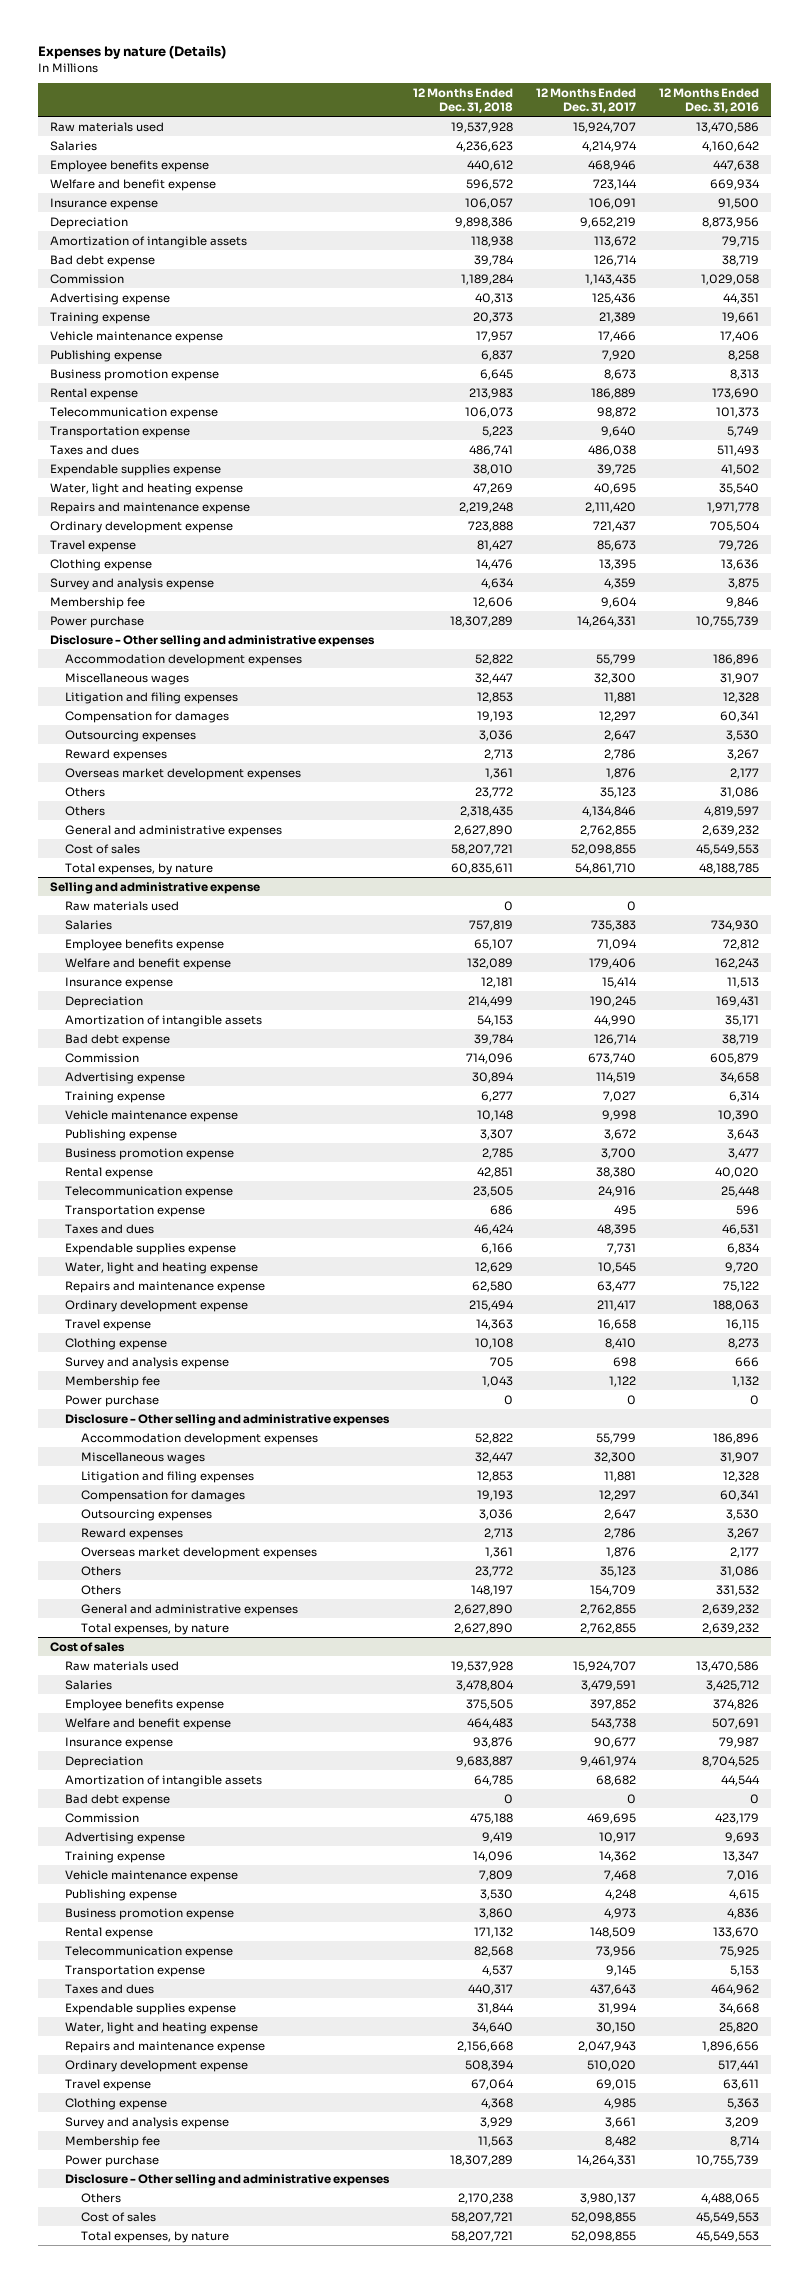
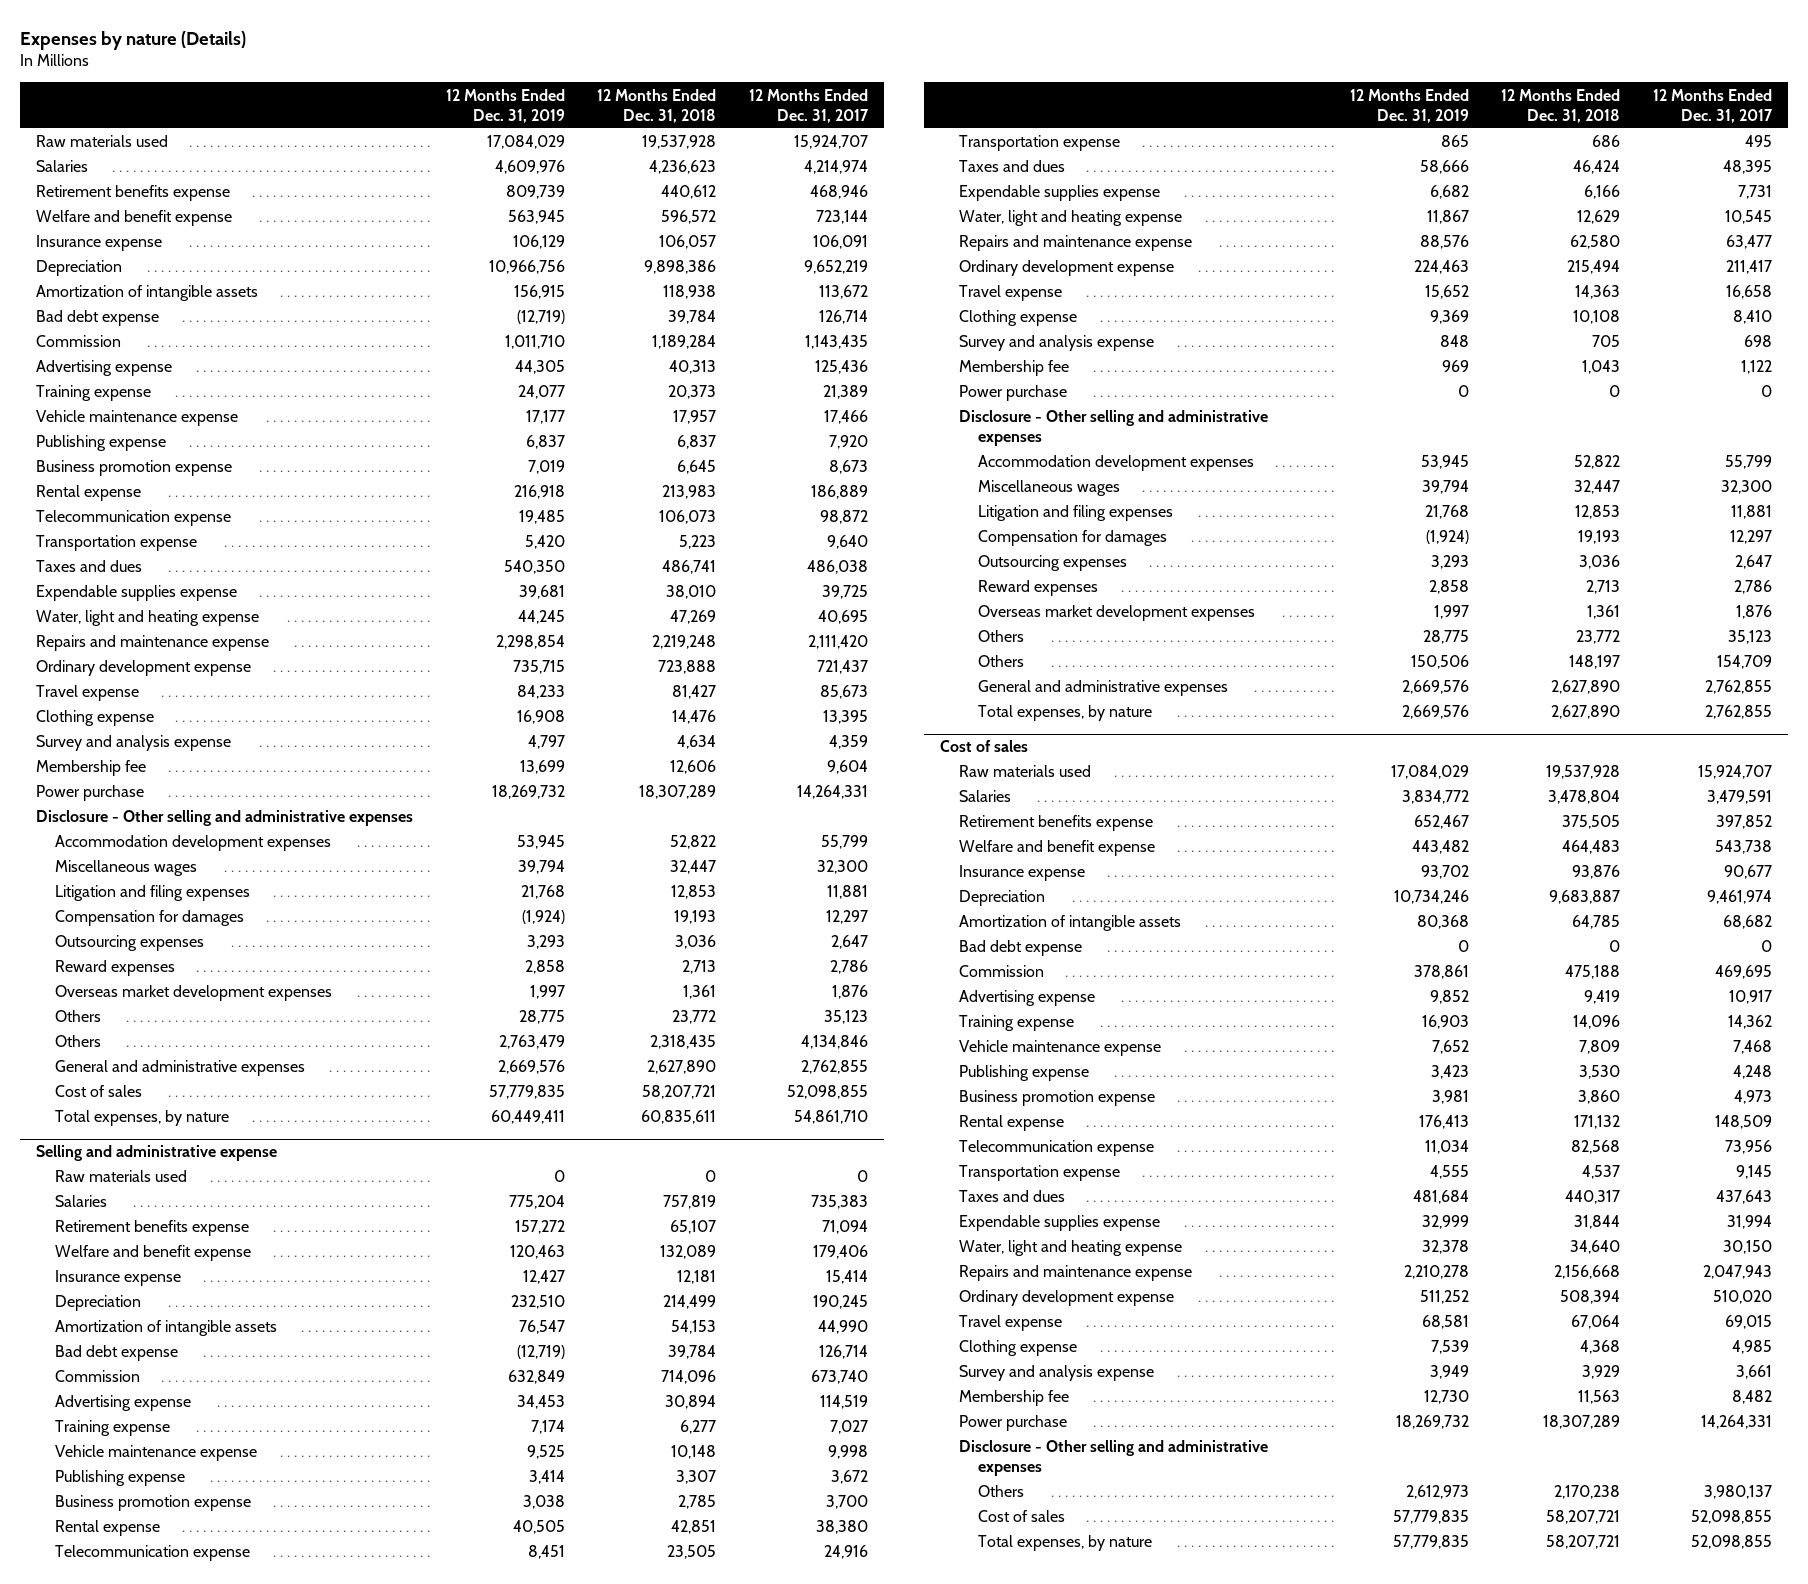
[659,87,760,114] 12 Months Ended Dec. 31, 2016 -> none
none -> [445,88,565,123] 12 Months Ended Dec. 31, 2019
[49,159,209,172] Employee benefits expense -> [36,185,231,202] Retirement benefits expense
[65,938,225,951] Employee benefits expense -> [55,1220,250,1237] Retirement benefits expense
[65,1698,225,1711] Employee benefits expense -> [959,815,1154,832] Retirement benefits expense

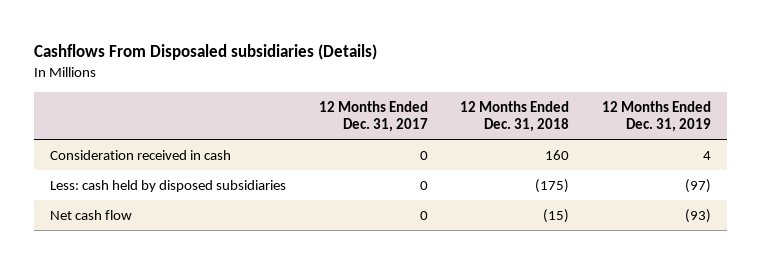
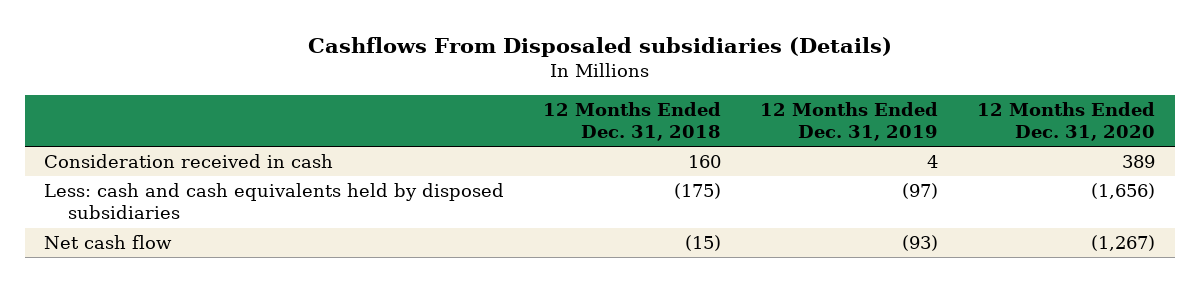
[318,100,428,133] 12 Months Ended Dec. 31, 2017 -> none
none -> [977,101,1156,141] 12 Months Ended Dec. 31, 2020
[50,179,287,192] Less: cash held by disposed subsidiaries -> [44,183,505,220] Less: cash and cash equivalents held by disposed subsidiaries

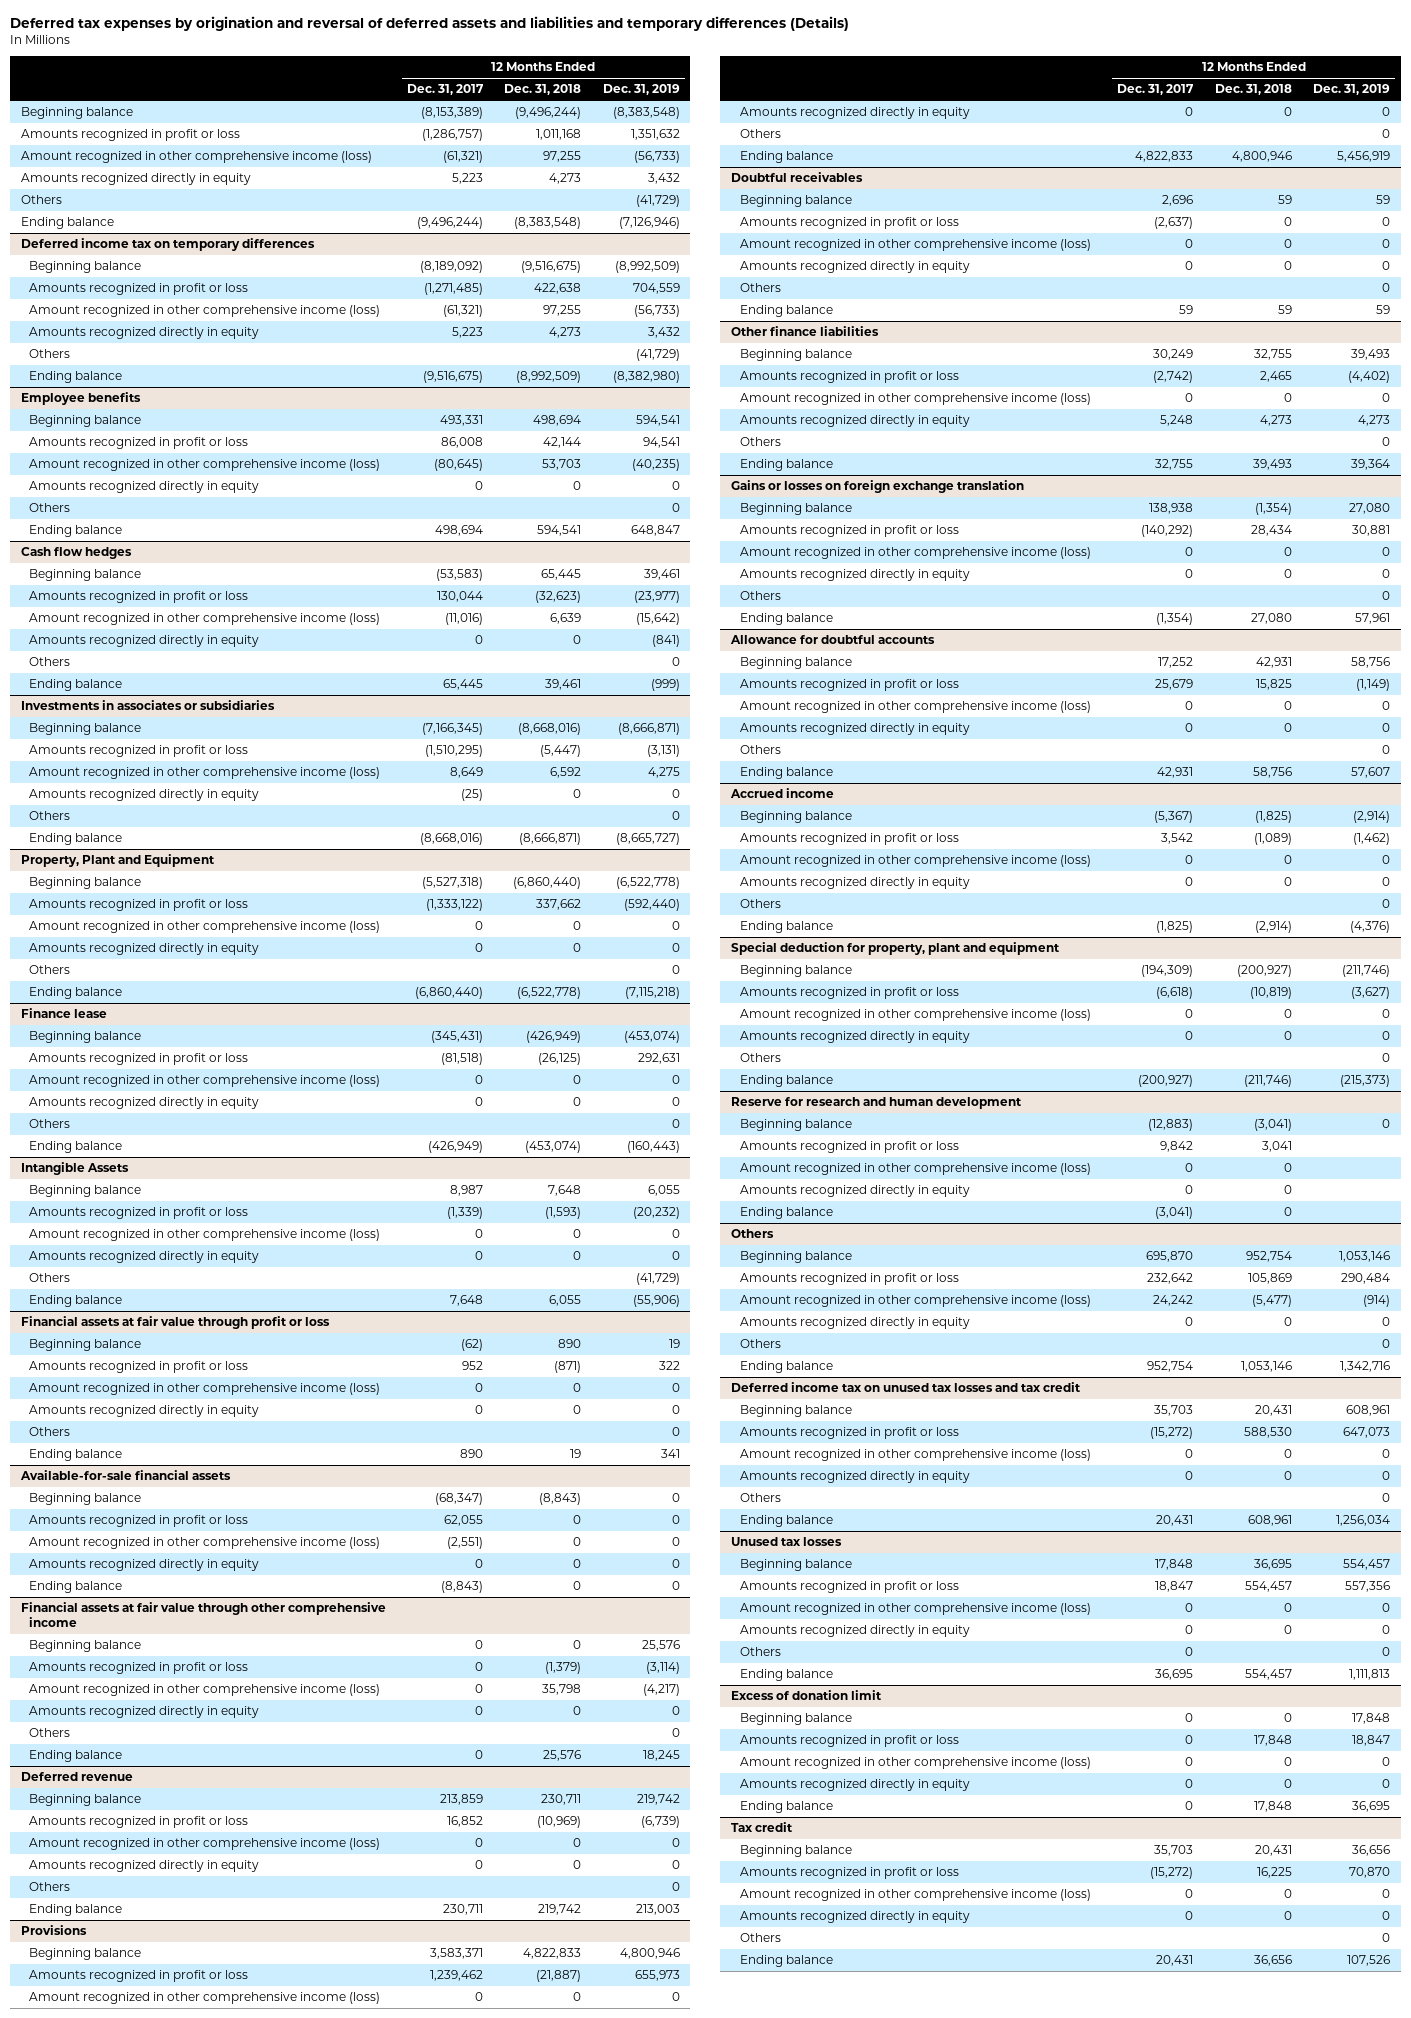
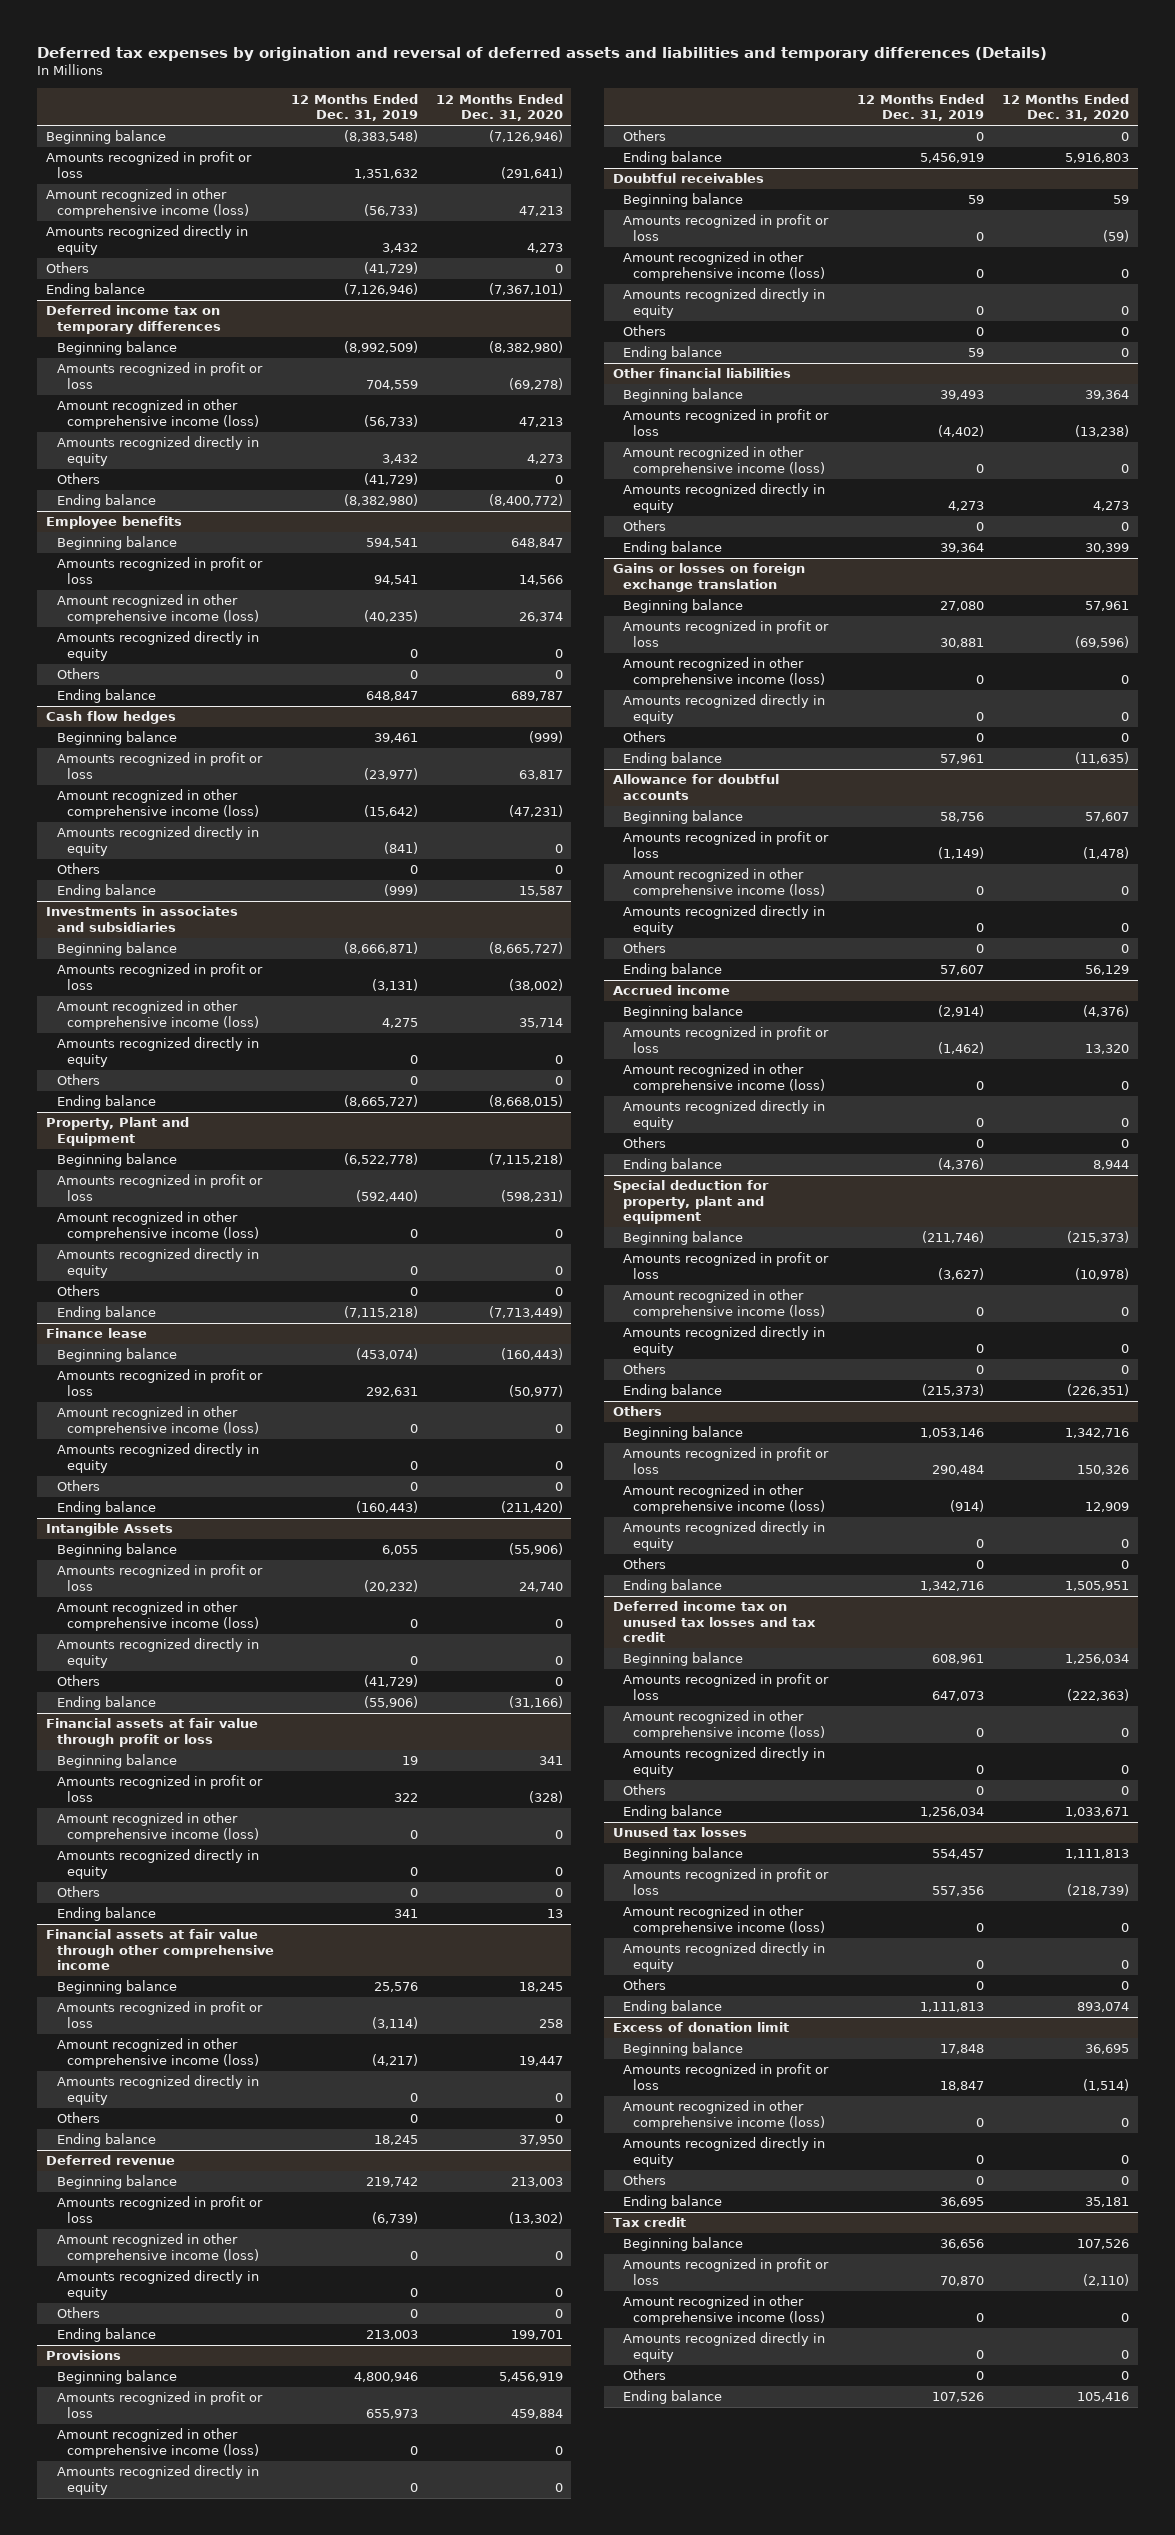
[407,84,485,96] Dec. 31, 2017 -> none
[504,84,582,96] Dec. 31, 2018 -> none
none -> [435,93,563,122] 12 Months Ended Dec. 31, 2020
[20,700,275,711] Investments in associates or subsidiaries -> [46,906,239,932] Investments in associates and subsidiaries
[19,1470,231,1481] Available-for-sale financial assets -> none
[29,1493,142,1506] Beginning balance -> none
[29,1515,249,1528] Amounts recognized in profit or loss -> none
[29,1537,381,1550] Amount recognized in other comprehensive income (loss) -> none
[29,1559,260,1572] Amounts recognized directly in equity -> none
[29,1581,123,1594] Ending balance -> none
[730,326,879,337] Other finance liabilities -> [612,368,791,379] Other financial liabilities
[730,1097,1022,1110] Reserve for research and human development -> none
[739,1119,852,1132] Beginning balance -> none
[739,1141,959,1154] Amounts recognized in profit or loss -> none
[739,1163,1091,1176] Amount recognized in other comprehensive income (loss) -> none
[739,1185,970,1198] Amounts recognized directly in equity -> none
[739,1207,833,1220] Ending balance -> none
none -> [622,2174,666,2186] Others

